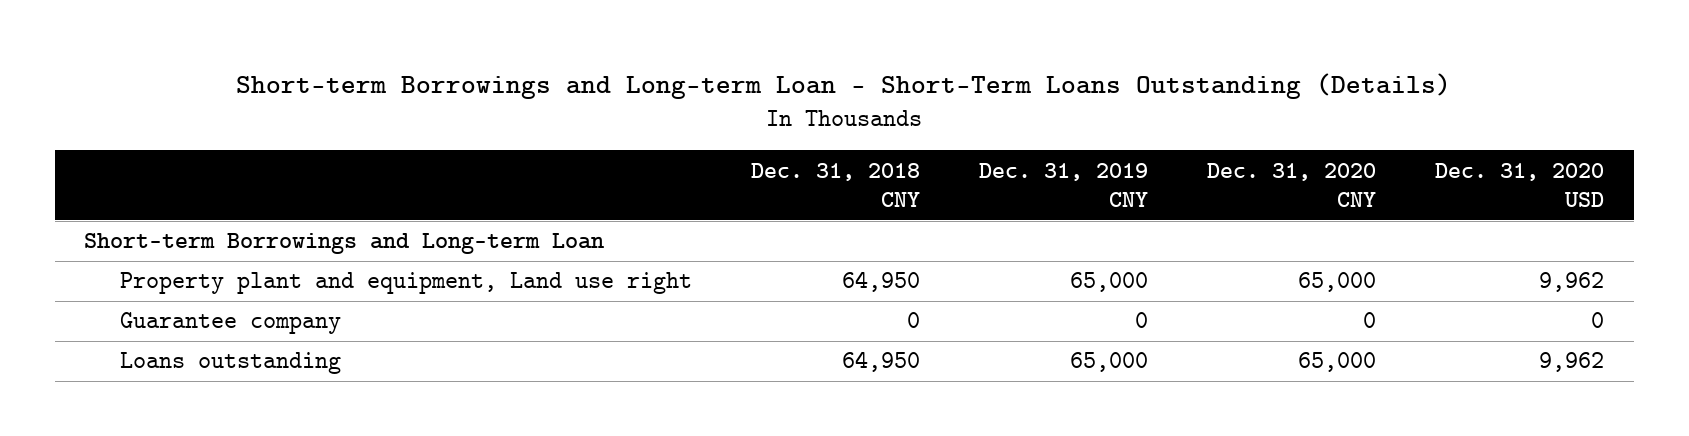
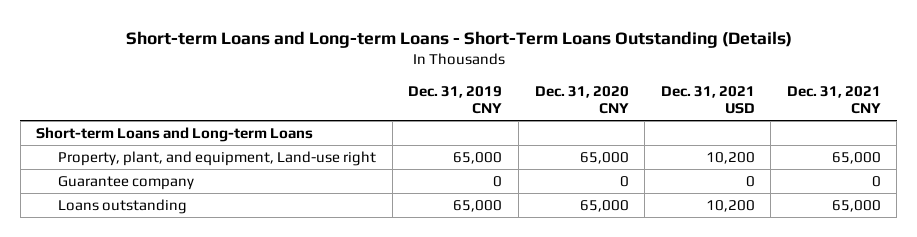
[236,72,1452,99] Short-term Borrowings and Long-term Loan - Short-Term Loans Outstanding (Details) -> [125,30,792,48] Short-term Loans and Long-term Loans - Short-Term Loans Outstanding (Details)
[750,162,920,208] Dec. 31, 2018 CNY -> none
[1435,162,1605,208] Dec. 31, 2020 USD -> none
none -> [660,85,755,115] Dec. 31, 2021 USD
none -> [786,85,881,115] Dec. 31, 2021 CNY
[84,233,605,255] Short-term Borrowings and Long-term Loan -> [36,126,314,142] Short-term Loans and Long-term Loans
[119,272,692,295] Property plant and equipment, Land use right -> [58,150,377,166] Property, plant, and equipment, Land-use right

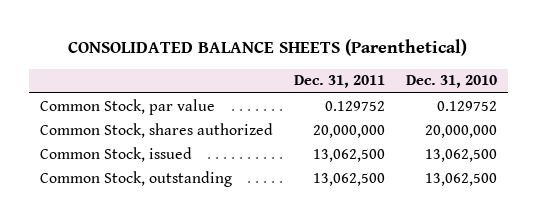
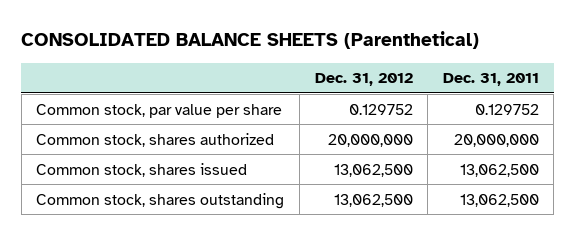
[406,75,498,89] Dec. 31, 2010 -> none
none -> [314,73,413,87] Dec. 31, 2012
[39,98,215,115] Common Stock, par value -> [36,103,283,118] Common stock, par value per share
[39,122,273,138] Common Stock, shares authorized -> [36,132,275,147] Common stock, shares authorized
[39,146,192,162] Common Stock, issued -> [36,162,248,177] Common stock, shares issued
[39,170,232,187] Common Stock, outstanding -> [36,192,285,209] Common stock, shares outstanding

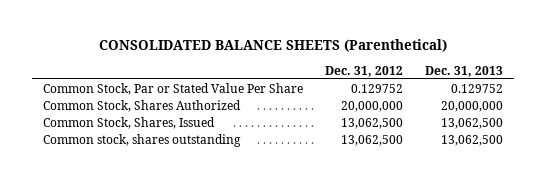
[442,73,539,87] Dec. 31, 2011 -> none
none -> [425,65,504,77] Dec. 31, 2013
[36,103,283,118] Common stock, par value per share -> [42,82,303,95] Common Stock, Par or Stated Value Per Share
[36,132,275,147] Common stock, shares authorized -> [42,99,241,112] Common Stock, Shares Authorized
[36,162,248,177] Common stock, shares issued -> [42,116,215,129] Common Stock, Shares, Issued

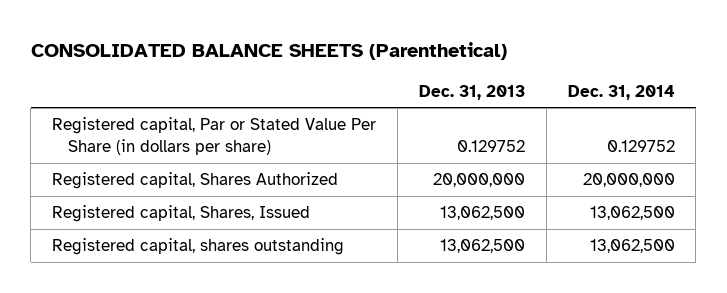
[324,65,403,77] Dec. 31, 2012 -> none
none -> [567,84,675,100] Dec. 31, 2014
[42,82,303,95] Common Stock, Par or Stated Value Per Share -> [52,117,377,156] Registered capital, Par or Stated Value Per Share (in dollars per share)
[42,99,241,112] Common Stock, Shares Authorized -> [52,172,339,190] Registered capital, Shares Authorized
[42,116,215,129] Common Stock, Shares, Issued -> [52,205,311,223] Registered capital, Shares, Issued
[42,133,241,147] Common stock, shares outstanding -> [52,238,345,256] Registered capital, shares outstanding

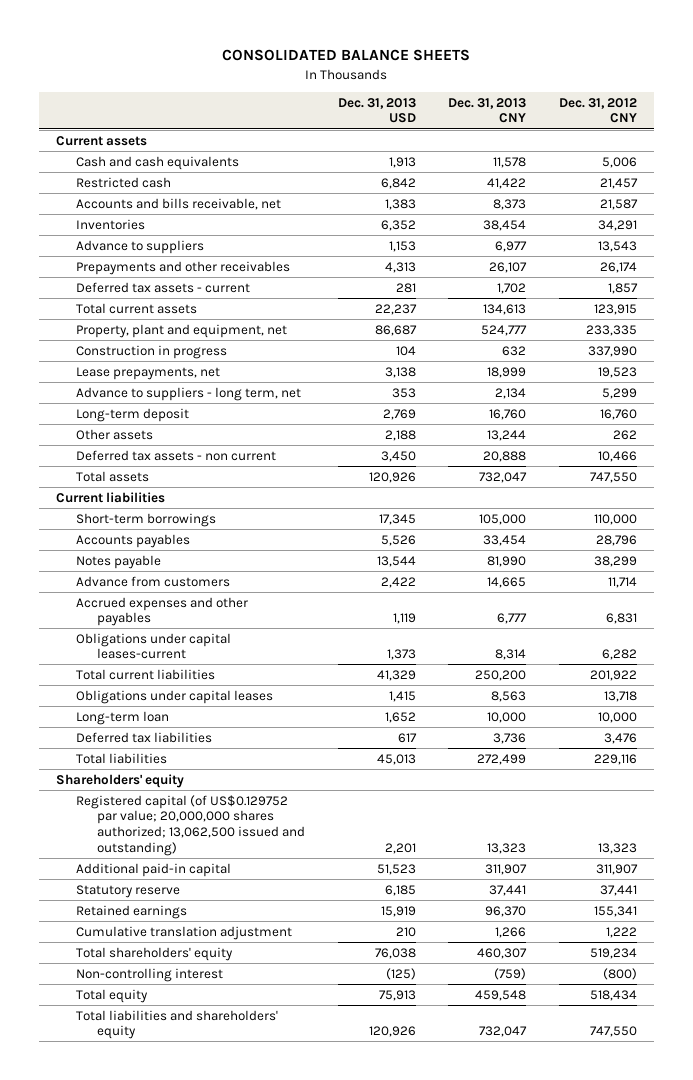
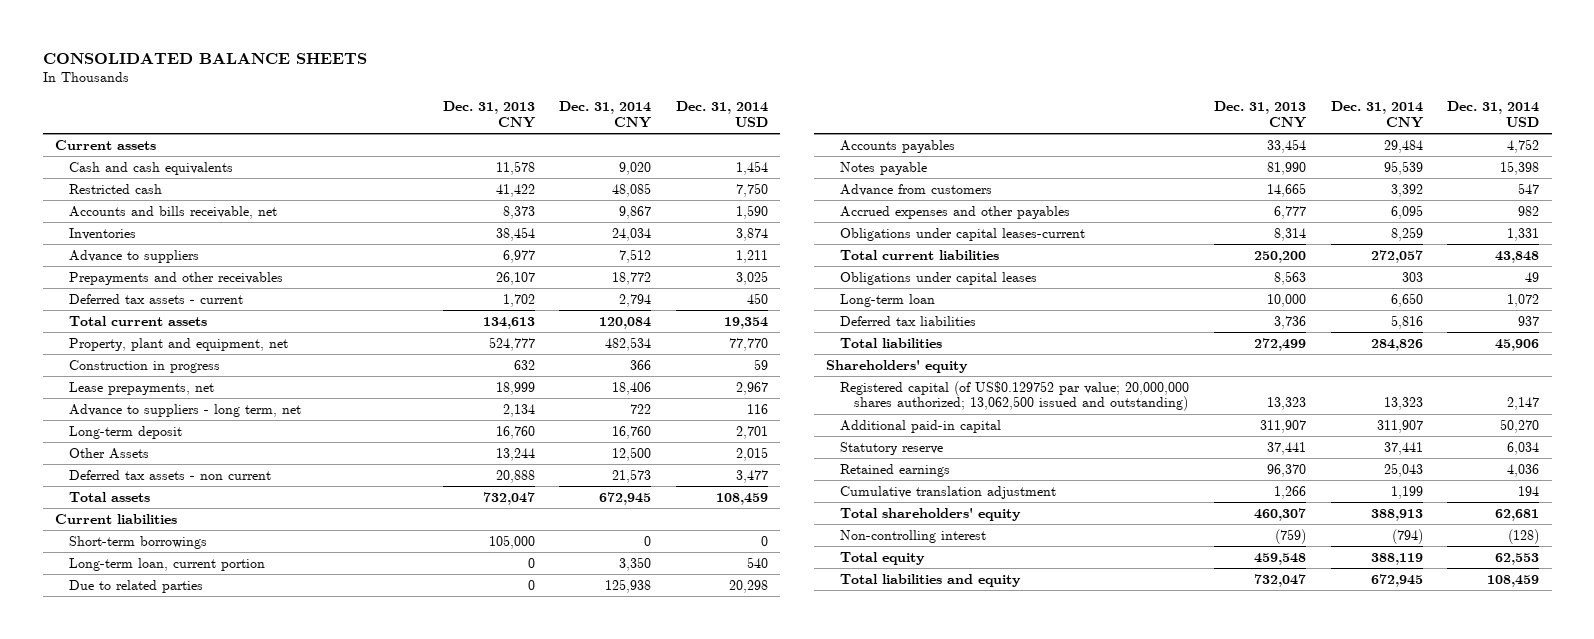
[337,97,416,124] Dec. 31, 2013 USD -> none
[559,97,638,124] Dec. 31, 2012 CNY -> none
none -> [559,100,652,128] Dec. 31, 2014 CNY
none -> [675,100,768,127] Dec. 31, 2014 USD
[76,428,154,440] Other assets -> [68,447,149,459] Other Assets
none -> [68,557,265,571] Long-term loan, current portion
none -> [68,579,203,593] Due to related parties
[76,1009,279,1040] Total liabilities and shareholders' equity -> [840,573,1022,587] Total liabilities and equity

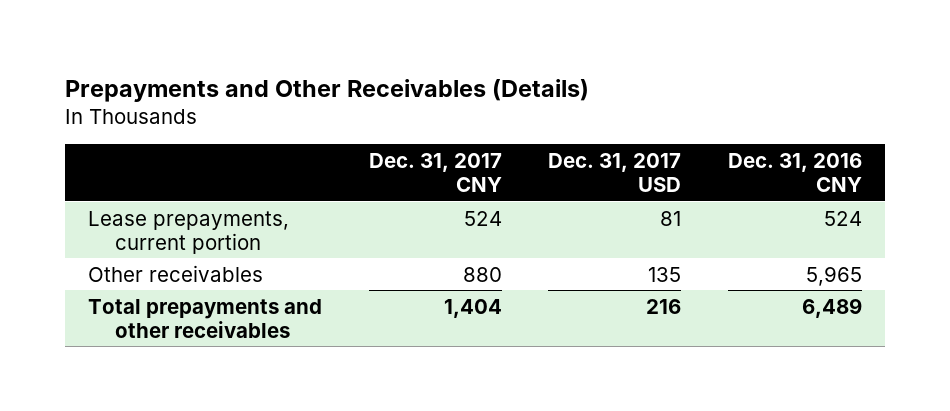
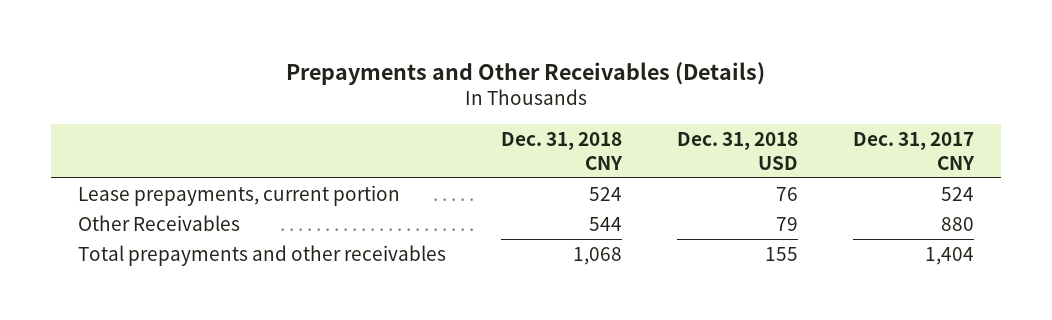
[548,153,682,193] Dec. 31, 2017 USD -> none
[727,153,862,193] Dec. 31, 2016 CNY -> none
none -> [500,132,623,170] Dec. 31, 2018 CNY
none -> [676,132,798,170] Dec. 31, 2018 USD
[88,264,264,282] Other receivables -> [78,214,241,231] Other Receivables

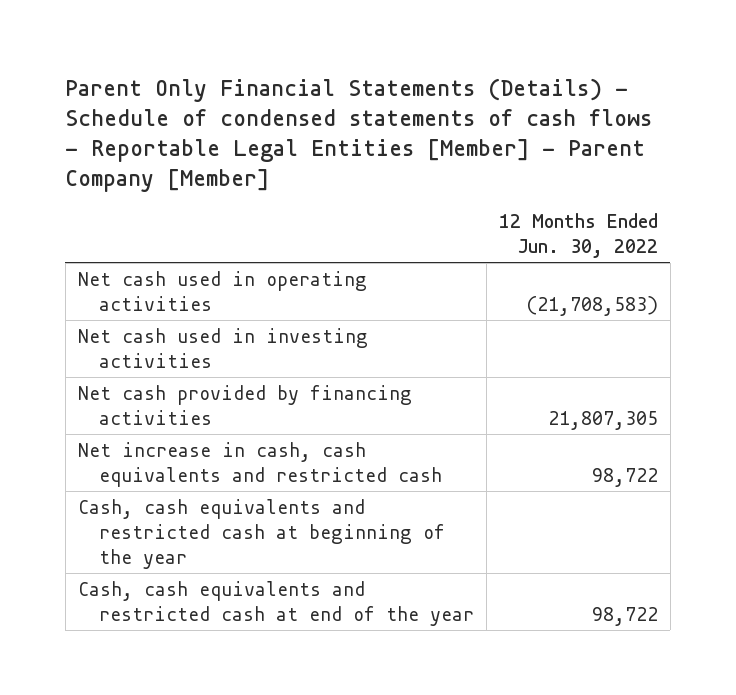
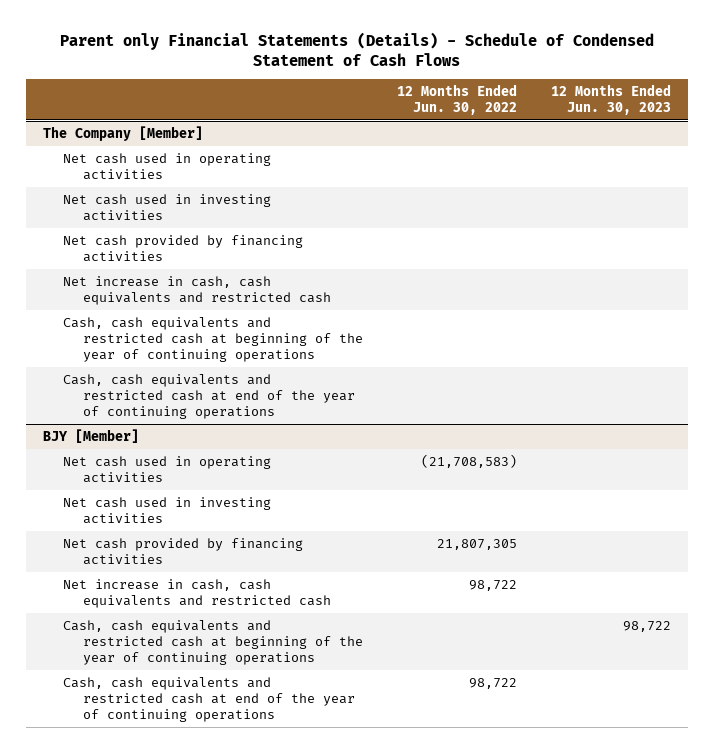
[65,77,653,192] Parent Only Financial Statements (Details) - Schedule of condensed statements of cash flows - Reportable Legal Entities [Member] - Parent Company [Member] -> [59,32,654,67] Parent only Financial Statements (Details) - Schedule of Condensed Statement of Cash Flows
none -> [550,84,671,115] 12 Months Ended Jun. 30, 2023
none -> [43,126,204,142] The Company [Member]
none -> [62,153,271,180] Net cash used in operating activities
none -> [62,194,271,221] Net cash used in investing activities
none -> [62,235,303,262] Net cash provided by financing activities
none -> [62,276,331,305] Net increase in cash, cash equivalents and restricted cash
none -> [62,317,363,362] Cash, cash equivalents and restricted cash at beginning of the year of continuing operations
none -> [62,374,355,419] Cash, cash equivalents and restricted cash at end of the year of continuing operations
none -> [43,429,140,444] BJY [Member]
[77,498,445,569] Cash, cash equivalents and restricted cash at beginning of the year -> [62,620,363,665] Cash, cash equivalents and restricted cash at beginning of the year of continuing operations
[77,580,474,626] Cash, cash equivalents and restricted cash at end of the year -> [62,677,355,722] Cash, cash equivalents and restricted cash at end of the year of continuing operations

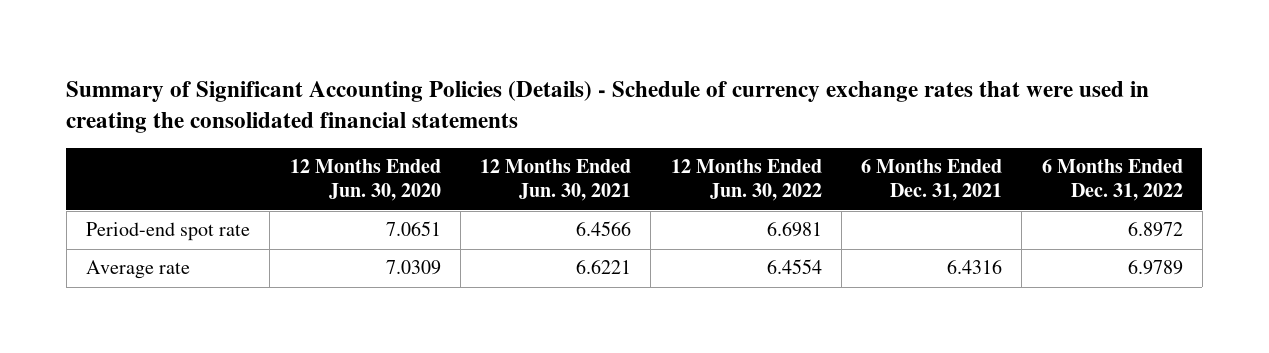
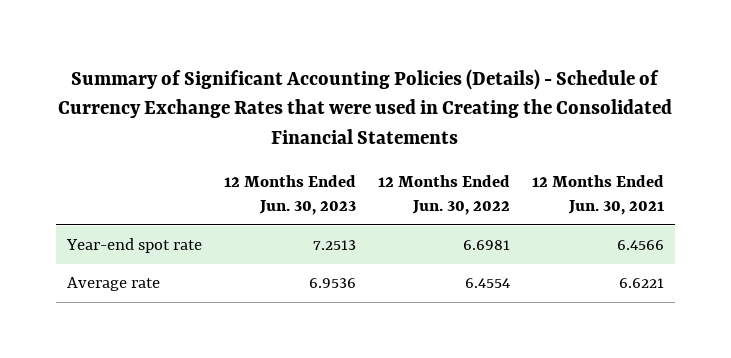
[66,81,1150,133] Summary of Significant Accounting Policies (Details) - Schedule of currency exchange rates that were used in creating the consolidated financial statements -> [58,69,673,144] Summary of Significant Accounting Policies (Details) - Schedule of Currency Exchange Rates that were used in Creating the Consolidated Financial Statements
[289,159,441,202] 12 Months Ended Jun. 30, 2020 -> none
[861,159,1003,202] 6 Months Ended Dec. 31, 2021 -> none
[1041,159,1183,202] 6 Months Ended Dec. 31, 2022 -> none
none -> [223,174,356,215] 12 Months Ended Jun. 30, 2023
[86,222,251,242] Period-end spot rate -> [66,238,203,254] Year-end spot rate

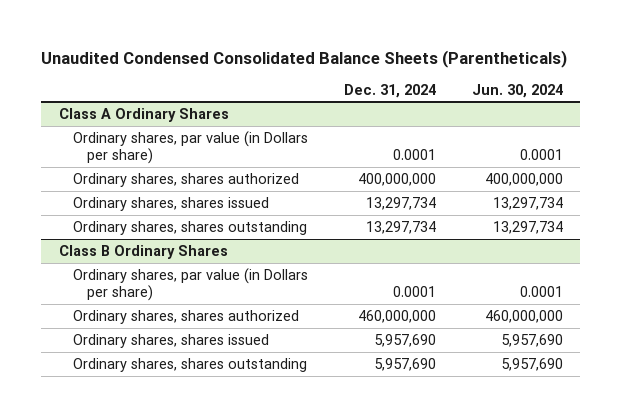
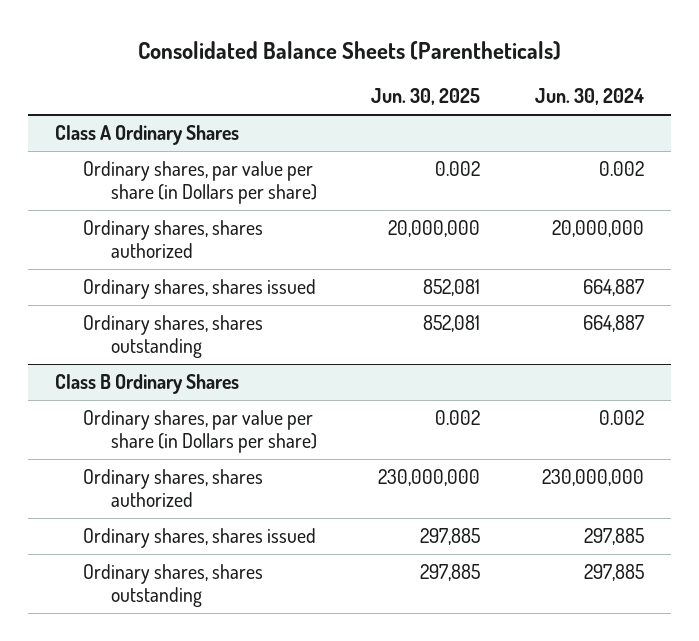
[41,49,568,68] Unaudited Condensed Consolidated Balance Sheets (Parentheticals) -> [137,40,561,60] Consolidated Balance Sheets (Parentheticals)
[343,83,436,98] Dec. 31, 2024 -> none
none -> [371,88,481,106] Jun. 30, 2025
[73,130,309,165] Ordinary shares, par value (in Dollars per share) -> [83,161,318,205] Ordinary shares, par value per share (in Dollars per share)
[519,149,563,161] 0.0001 -> [598,161,644,177] 0.002
[484,172,563,186] 400,000,000 -> [551,220,644,238] 20,000,000
[492,196,563,210] 13,297,734 -> [582,279,644,297] 664,887
[492,220,563,234] 13,297,734 -> [582,315,644,333] 664,887
[73,267,309,302] Ordinary shares, par value (in Dollars per share) -> [83,410,318,454] Ordinary shares, par value per share (in Dollars per share)
[519,286,563,298] 0.0001 -> [598,410,644,426] 0.002
[484,309,563,323] 460,000,000 -> [541,469,644,487] 230,000,000
[500,333,563,347] 5,957,690 -> [583,528,644,546] 297,885
[500,357,563,371] 5,957,690 -> [583,564,644,582] 297,885

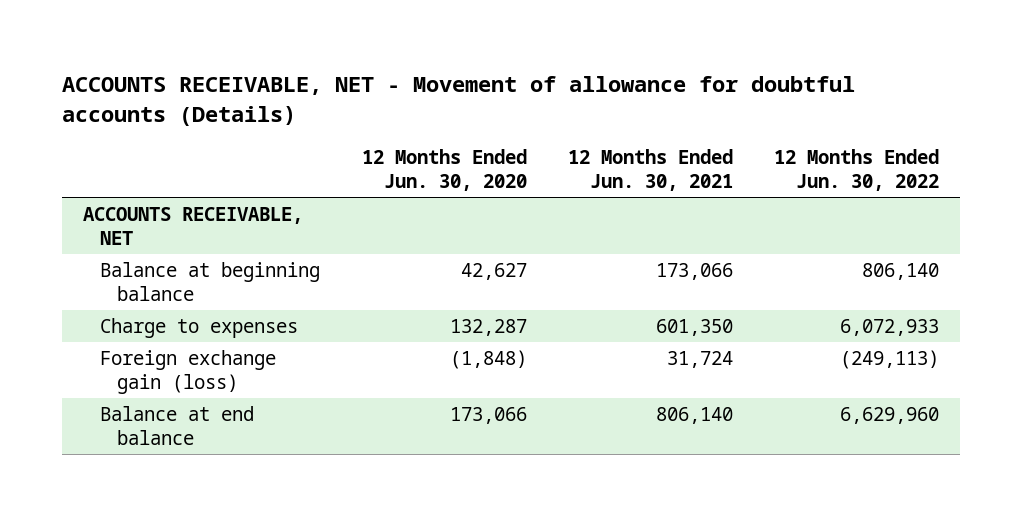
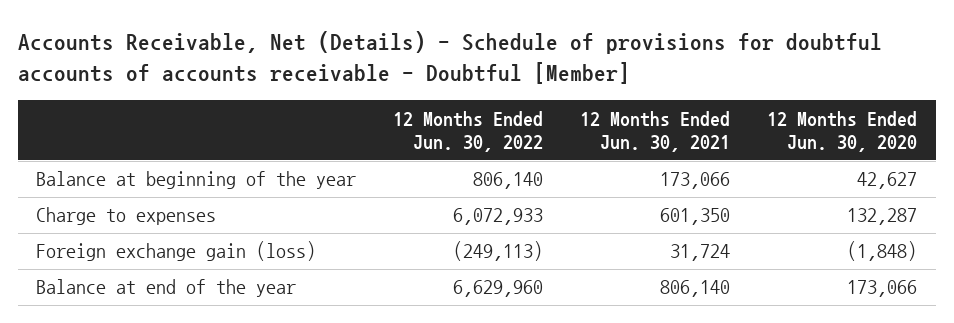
[62,76,856,126] ACCOUNTS RECEIVABLE, NET - Movement of allowance for doubtful accounts (Details) -> [17,30,882,85] Accounts Receivable, Net (Details) - Schedule of provisions for doubtful accounts of accounts receivable - Doubtful [Member]
[83,207,304,245] ACCOUNTS RECEIVABLE, NET -> none
[100,262,321,301] Balance at beginning balance -> [36,171,357,190] Balance at beginning of the year
[100,406,255,445] Balance at end balance -> [36,279,297,298] Balance at end of the year

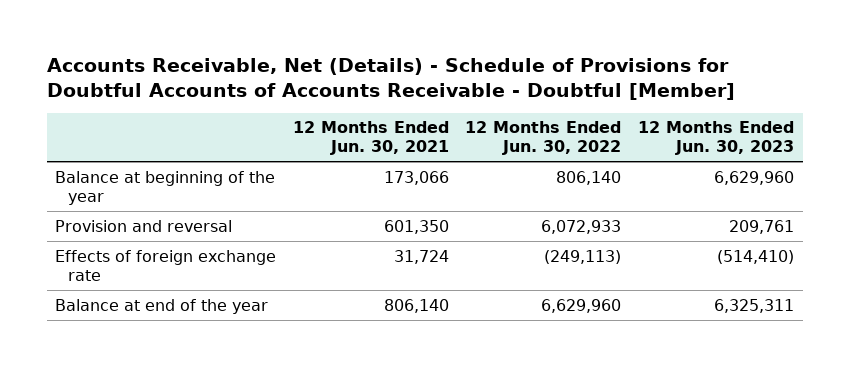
[17,30,882,85] Accounts Receivable, Net (Details) - Schedule of provisions for doubtful accounts of accounts receivable - Doubtful [Member] -> [46,57,735,100] Accounts Receivable, Net (Details) - Schedule of Provisions for Doubtful Accounts of Accounts Receivable - Doubtful [Member]
[767,110,918,153] 12 Months Ended Jun. 30, 2020 -> none
none -> [638,121,795,156] 12 Months Ended Jun. 30, 2023
[36,207,217,226] Charge to expenses -> [55,219,233,232] Provision and reversal
[36,241,317,262] Foreign exchange gain (loss) -> [55,249,277,281] Effects of foreign exchange rate

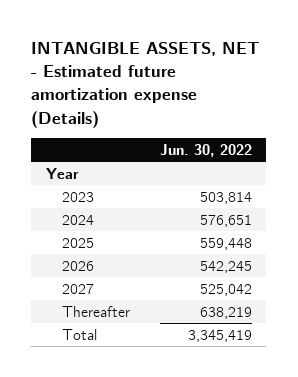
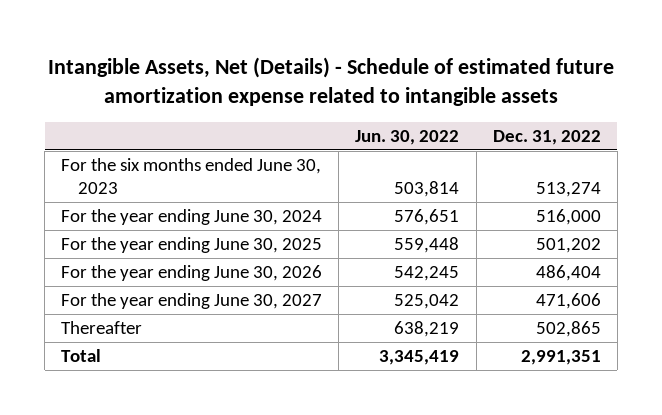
[31,42,260,128] INTANGIBLE ASSETS, NET - Estimated future amortization expense (Details) -> [47,56,614,106] Intangible Assets, Net (Details) - Schedule of estimated future amortization expense related to intangible assets
none -> [492,129,601,145] Dec. 31, 2022
[46,167,80,179] Year -> none
[61,191,94,202] 2023 -> [61,158,322,195] For the six months ended June 30, 2023
[61,214,94,225] 2024 -> [61,209,323,226] For the year ending June 30, 2024
[61,237,94,248] 2025 -> [61,237,323,254] For the year ending June 30, 2025
[61,260,94,271] 2026 -> [61,265,323,282] For the year ending June 30, 2026
[61,283,94,294] 2027 -> [61,293,323,310] For the year ending June 30, 2027

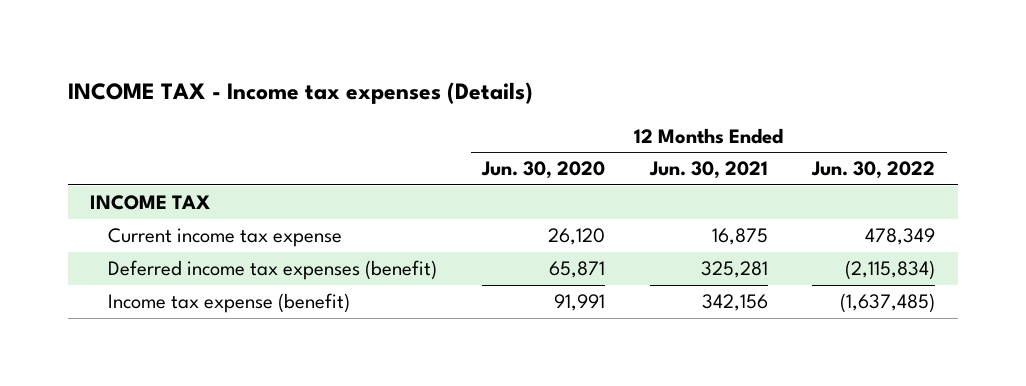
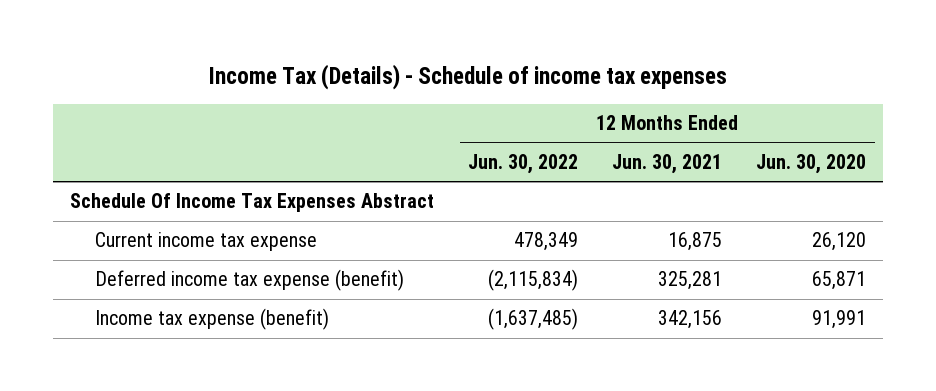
[67,82,533,105] INCOME TAX - Income tax expenses (Details) -> [209,64,728,91] Income Tax (Details) - Schedule of income tax expenses
[90,194,211,210] INCOME TAX -> none
none -> [69,193,434,213] Schedule Of Income Tax Expenses Abstract
[107,259,437,280] Deferred income tax expenses (benefit) -> [95,269,405,292] Deferred income tax expense (benefit)

